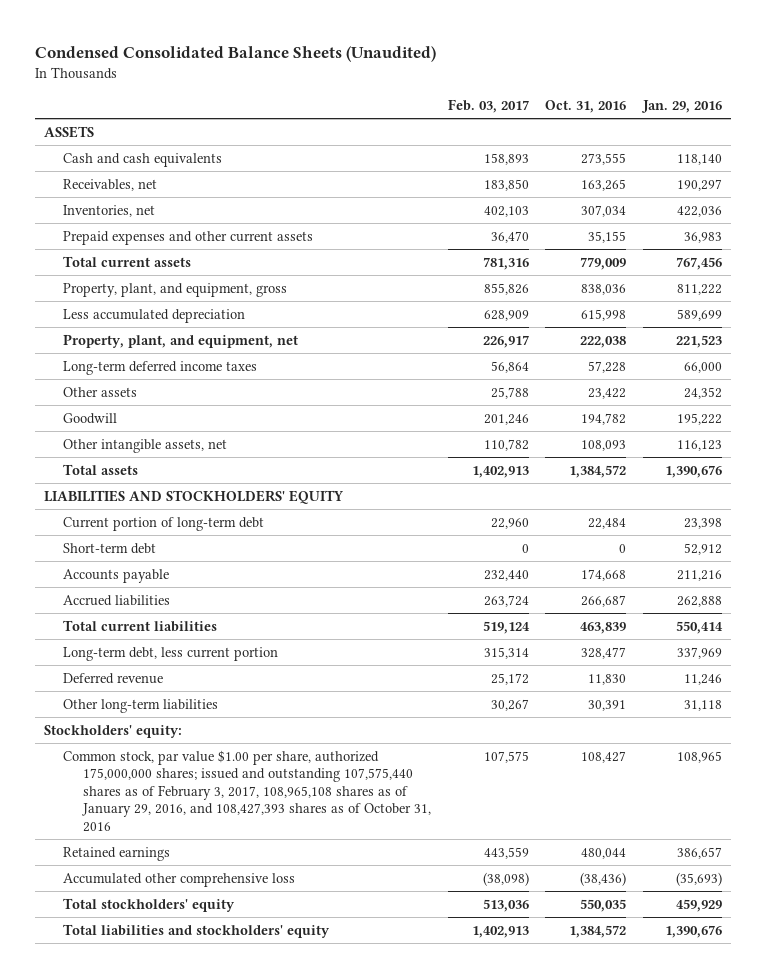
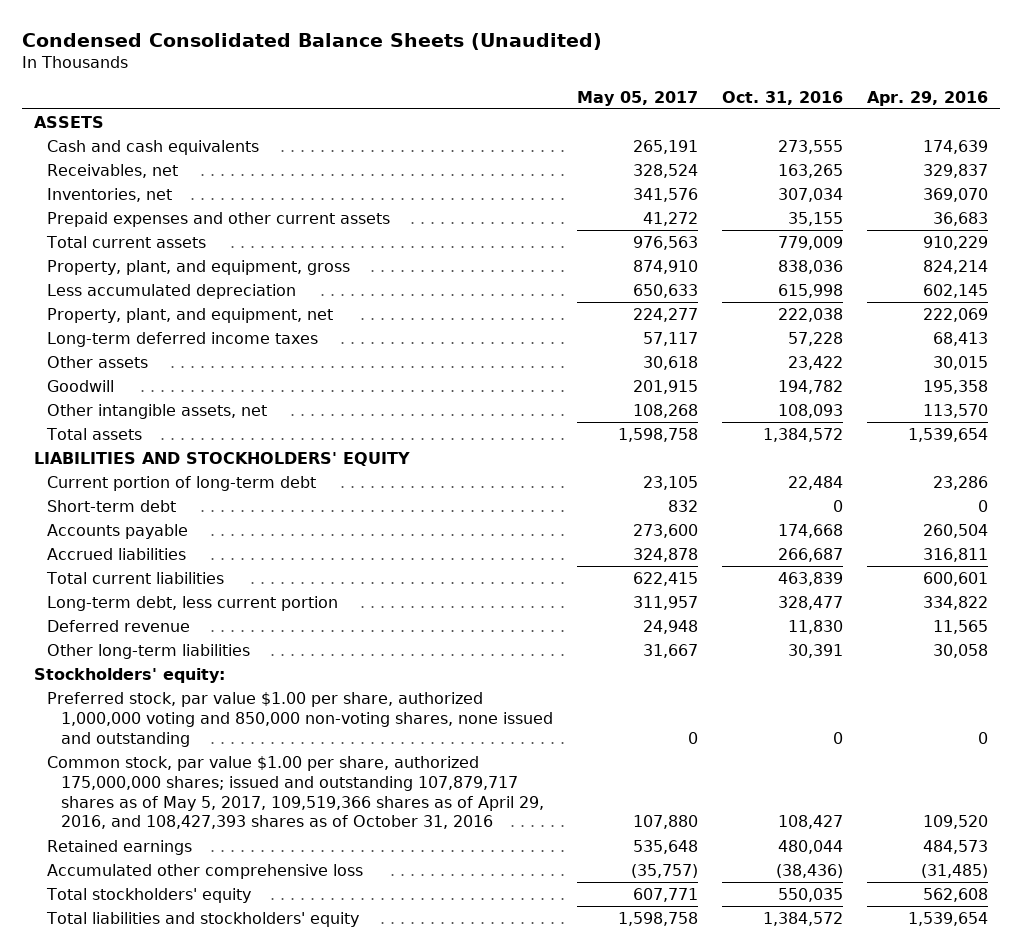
[447,99,529,114] Feb. 03, 2017 -> none
[641,100,723,114] Jan. 29, 2016 -> none
none -> [577,90,699,106] May 05, 2017
none -> [866,90,988,106] Apr. 29, 2016
none -> [47,692,554,747] Preferred stock, par value $1.00 per share, authorized 1,000,000 voting and 850,000 non-voting shares, none issued and outstanding
[63,749,431,832] Common stock, par value $1.00 per share, authorized 175,000,000 shares; issued and outstanding 107,575,440 shares as of February 3, 2017, 108,965,108 shares as of January 29, 2016, and 108,427,393 shares as of October 31, 2016 -> [47,756,545,830] Common stock, par value $1.00 per share, authorized 175,000,000 shares; issued and outstanding 107,879,717 shares as of May 5, 2017, 109,519,366 shares as of April 29, 2016, and 108,427,393 shares as of October 31, 2016

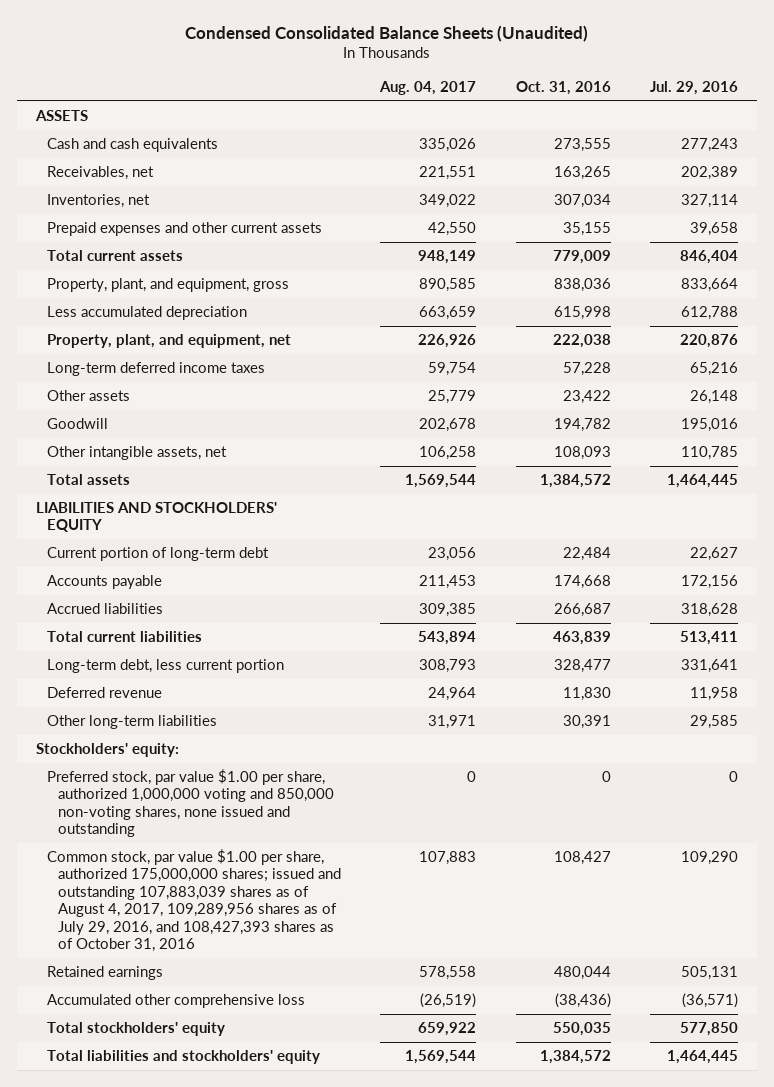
[577,90,699,106] May 05, 2017 -> none
[866,90,988,106] Apr. 29, 2016 -> none
none -> [379,80,477,95] Aug. 04, 2017
none -> [649,80,738,95] Jul. 29, 2016
[47,500,177,513] Short-term debt -> none
[47,756,545,830] Common stock, par value $1.00 per share, authorized 175,000,000 shares; issued and outstanding 107,879,717 shares as of May 5, 2017, 109,519,366 shares as of April 29, 2016, and 108,427,393 shares as of October 31, 2016 -> [47,849,342,952] Common stock, par value $1.00 per share, authorized 175,000,000 shares; issued and outstanding 107,883,039 shares as of August 4, 2017, 109,289,956 shares as of July 29, 2016, and 108,427,393 shares as of October 31, 2016

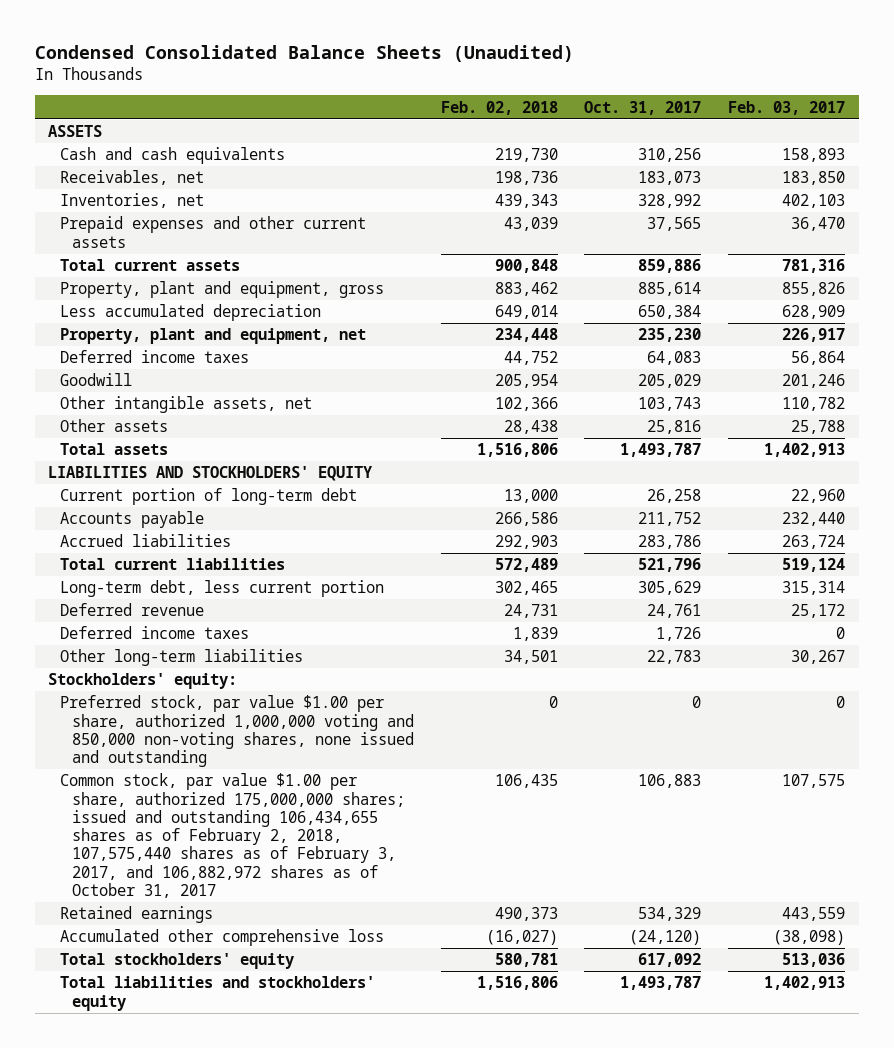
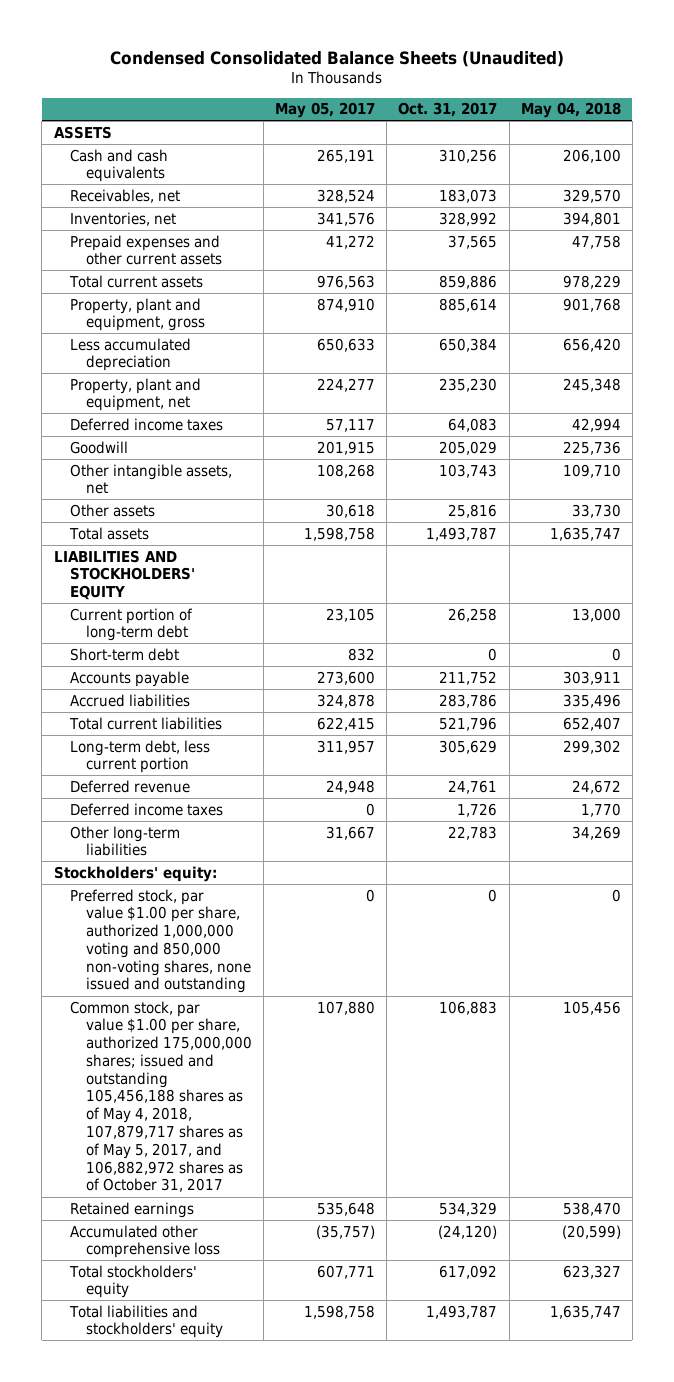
[440,100,558,115] Feb. 02, 2018 -> none
[728,100,846,115] Feb. 03, 2017 -> none
none -> [275,102,376,119] May 05, 2017
none -> [520,102,621,119] May 04, 2018
none -> [69,647,179,661] Short-term debt
[59,773,405,899] Common stock, par value $1.00 per share, authorized 175,000,000 shares; issued and outstanding 106,434,655 shares as of February 2, 2018, 107,575,440 shares as of February 3, 2017, and 106,882,972 shares as of October 31, 2017 -> [69,1000,252,1193] Common stock, par value $1.00 per share, authorized 175,000,000 shares; issued and outstanding 105,456,188 shares as of May 4, 2018, 107,879,717 shares as of May 5, 2017, and 106,882,972 shares as of October 31, 2017

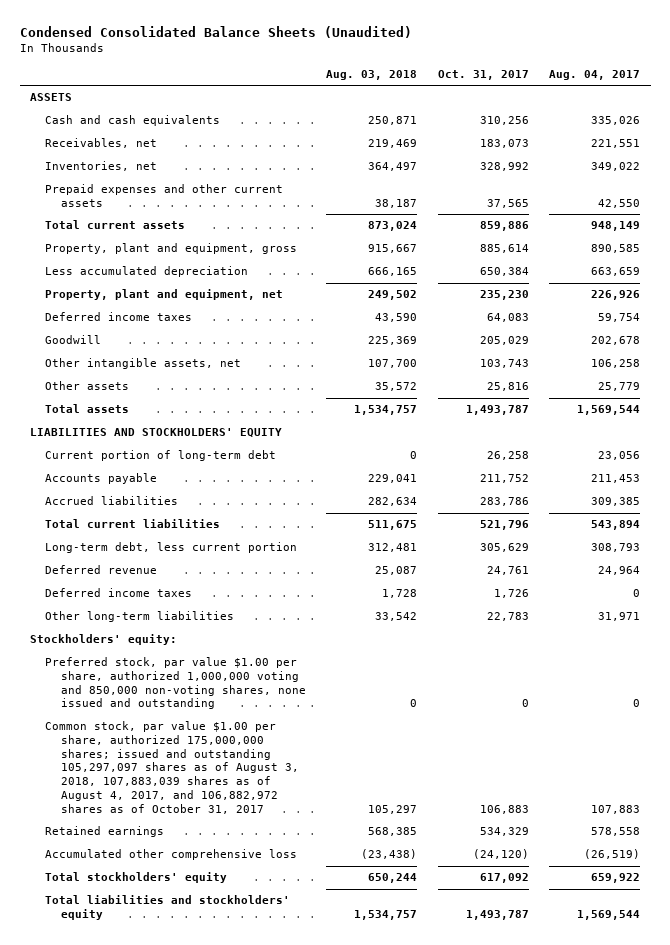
[275,102,376,119] May 05, 2017 -> none
[520,102,621,119] May 04, 2018 -> none
none -> [326,70,418,81] Aug. 03, 2018
none -> [549,70,641,81] Aug. 04, 2017
[69,647,179,661] Short-term debt -> none
[69,1000,252,1193] Common stock, par value $1.00 per share, authorized 175,000,000 shares; issued and outstanding 105,456,188 shares as of May 4, 2018, 107,879,717 shares as of May 5, 2017, and 106,882,972 shares as of October 31, 2017 -> [45,721,299,814] Common stock, par value $1.00 per share, authorized 175,000,000 shares; issued and outstanding 105,297,097 shares as of August 3, 2018, 107,883,039 shares as of August 4, 2017, and 106,882,972 shares as of October 31, 2017

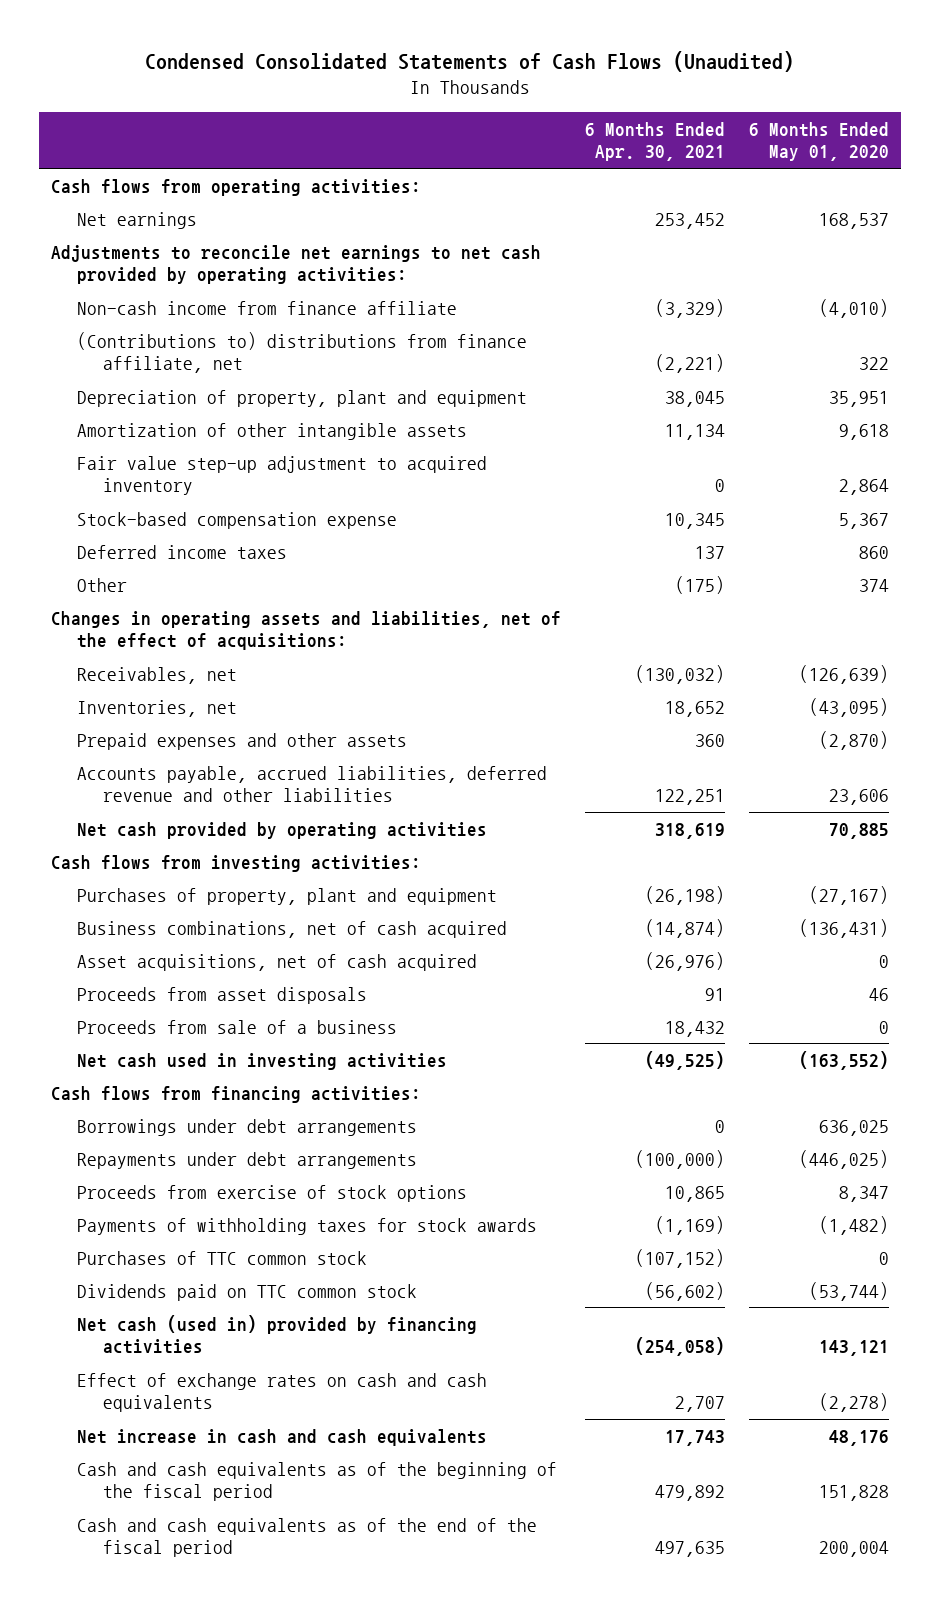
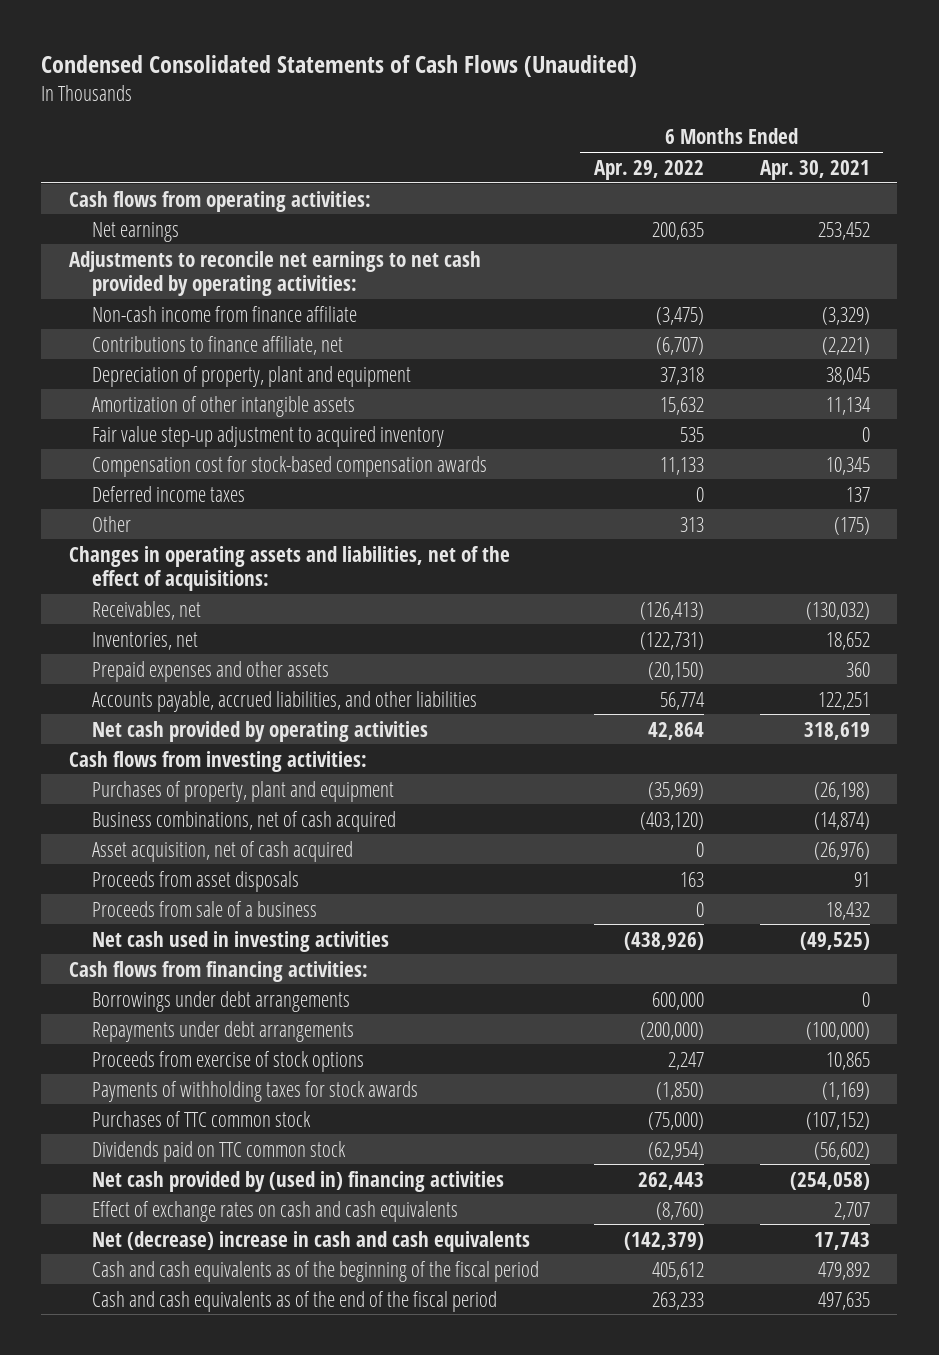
[748,121,889,162] 6 Months Ended May 01, 2020 -> none
none -> [594,159,705,180] Apr. 29, 2022
[77,331,528,374] (Contributions to) distributions from finance affiliate, net -> [91,335,343,355] Contributions to finance affiliate, net
[77,511,398,529] Stock-based compensation expense -> [91,455,487,477] Compensation cost for stock-based compensation awards
[77,765,548,803] Accounts payable, accrued liabilities, deferred revenue and other liabilities -> [91,690,477,712] Accounts payable, accrued liabilities, and other liabilities
[77,953,478,971] Asset acquisitions, net of cash acquired -> [91,840,353,862] Asset acquisition, net of cash acquired
[77,1314,478,1355] Net cash (used in) provided by financing activities -> [91,1170,504,1192] Net cash provided by (used in) financing activities
[77,1428,488,1446] Net increase in cash and cash equivalents -> [91,1230,530,1252] Net (decrease) increase in cash and cash equivalents

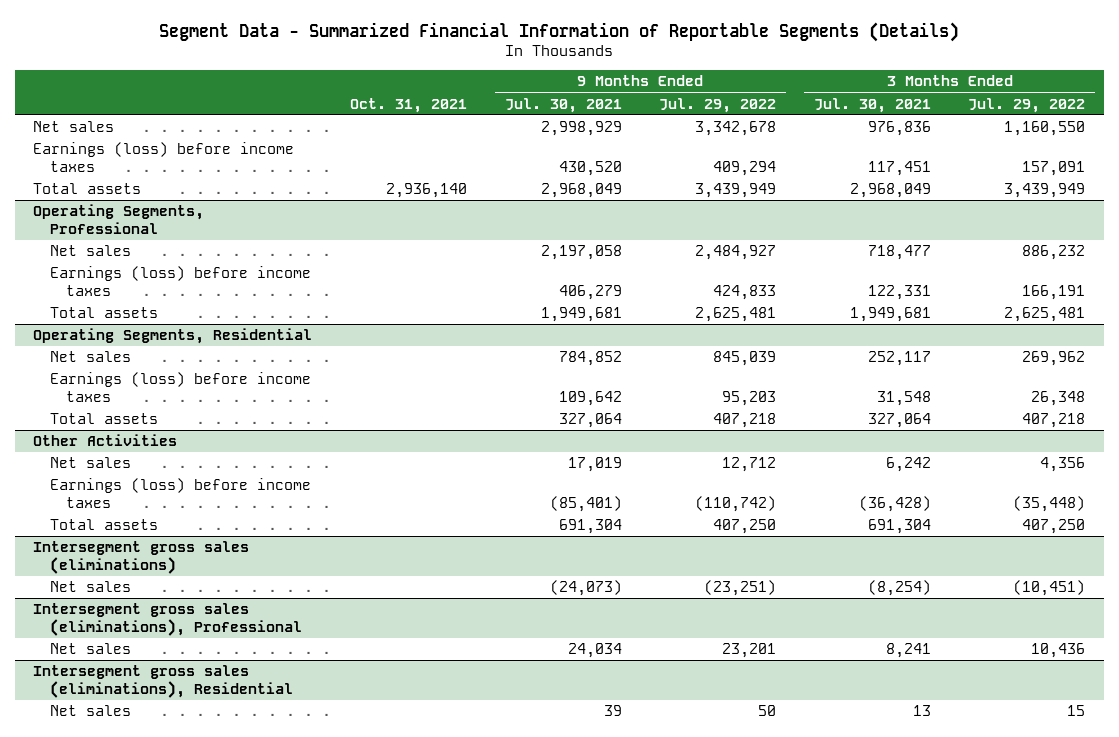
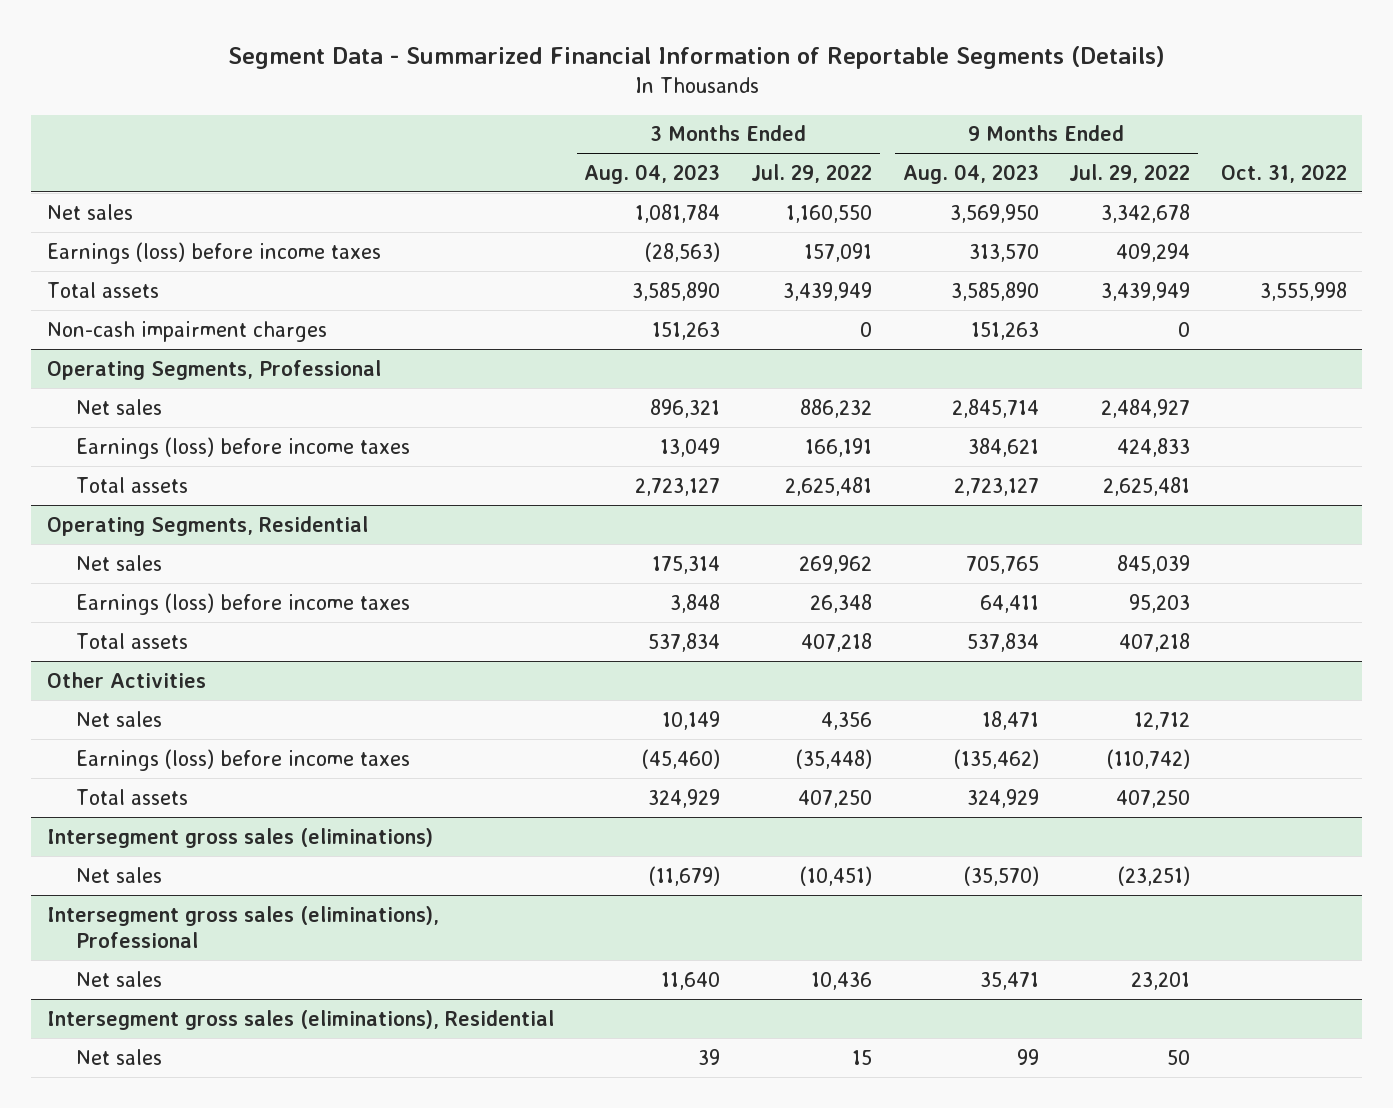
[350,97,468,113] Oct. 31, 2021 -> none
[504,97,622,113] Jul. 30, 2021 -> none
[813,97,931,113] Jul. 30, 2021 -> none
none -> [584,163,721,184] Aug. 04, 2023
none -> [902,163,1039,184] Aug. 04, 2023
none -> [1220,163,1347,183] Oct. 31, 2022
none -> [46,320,327,342] Non-cash impairment charges

